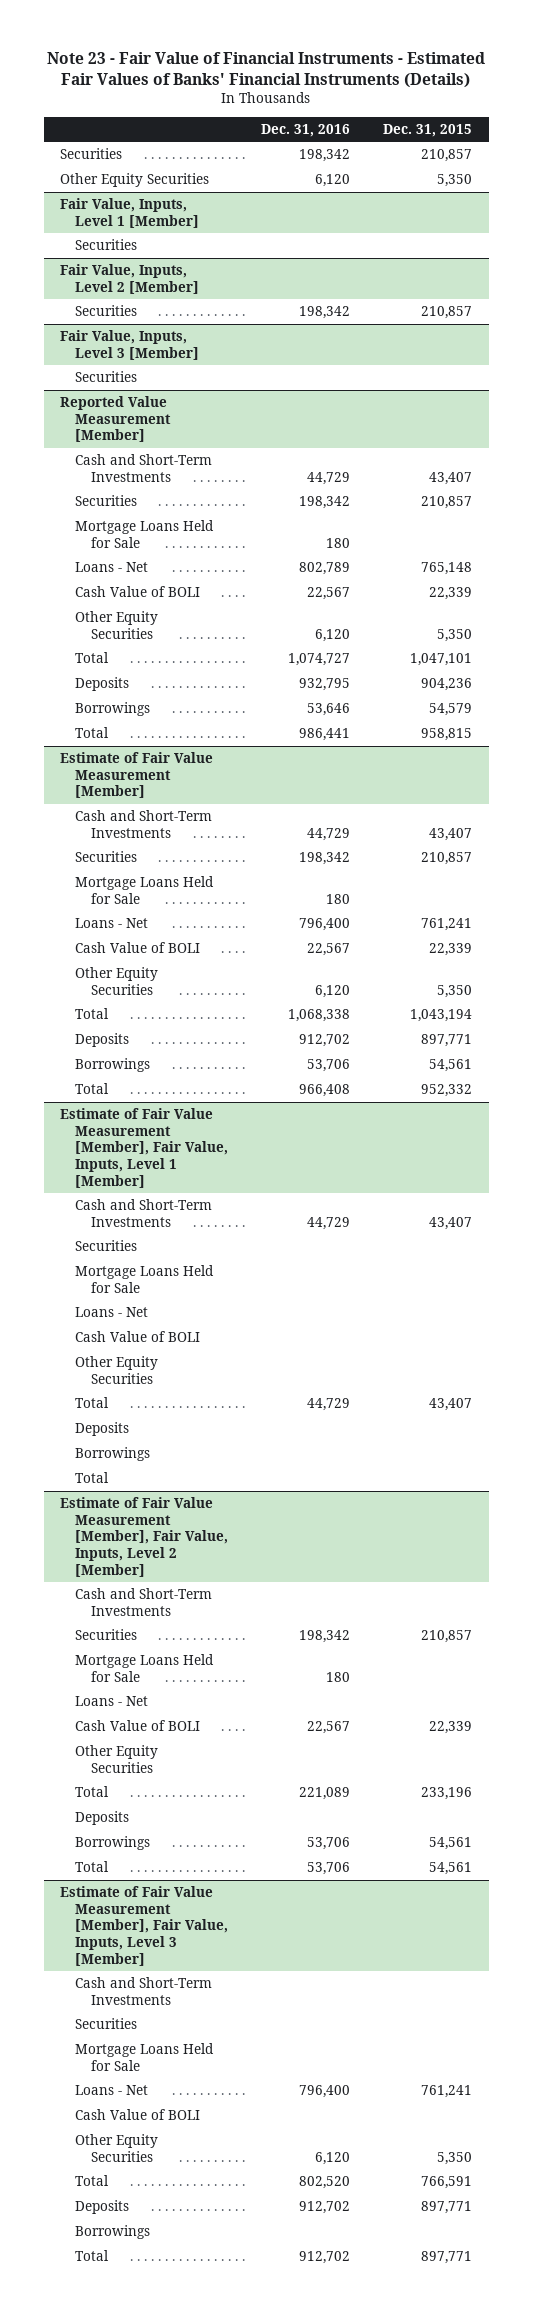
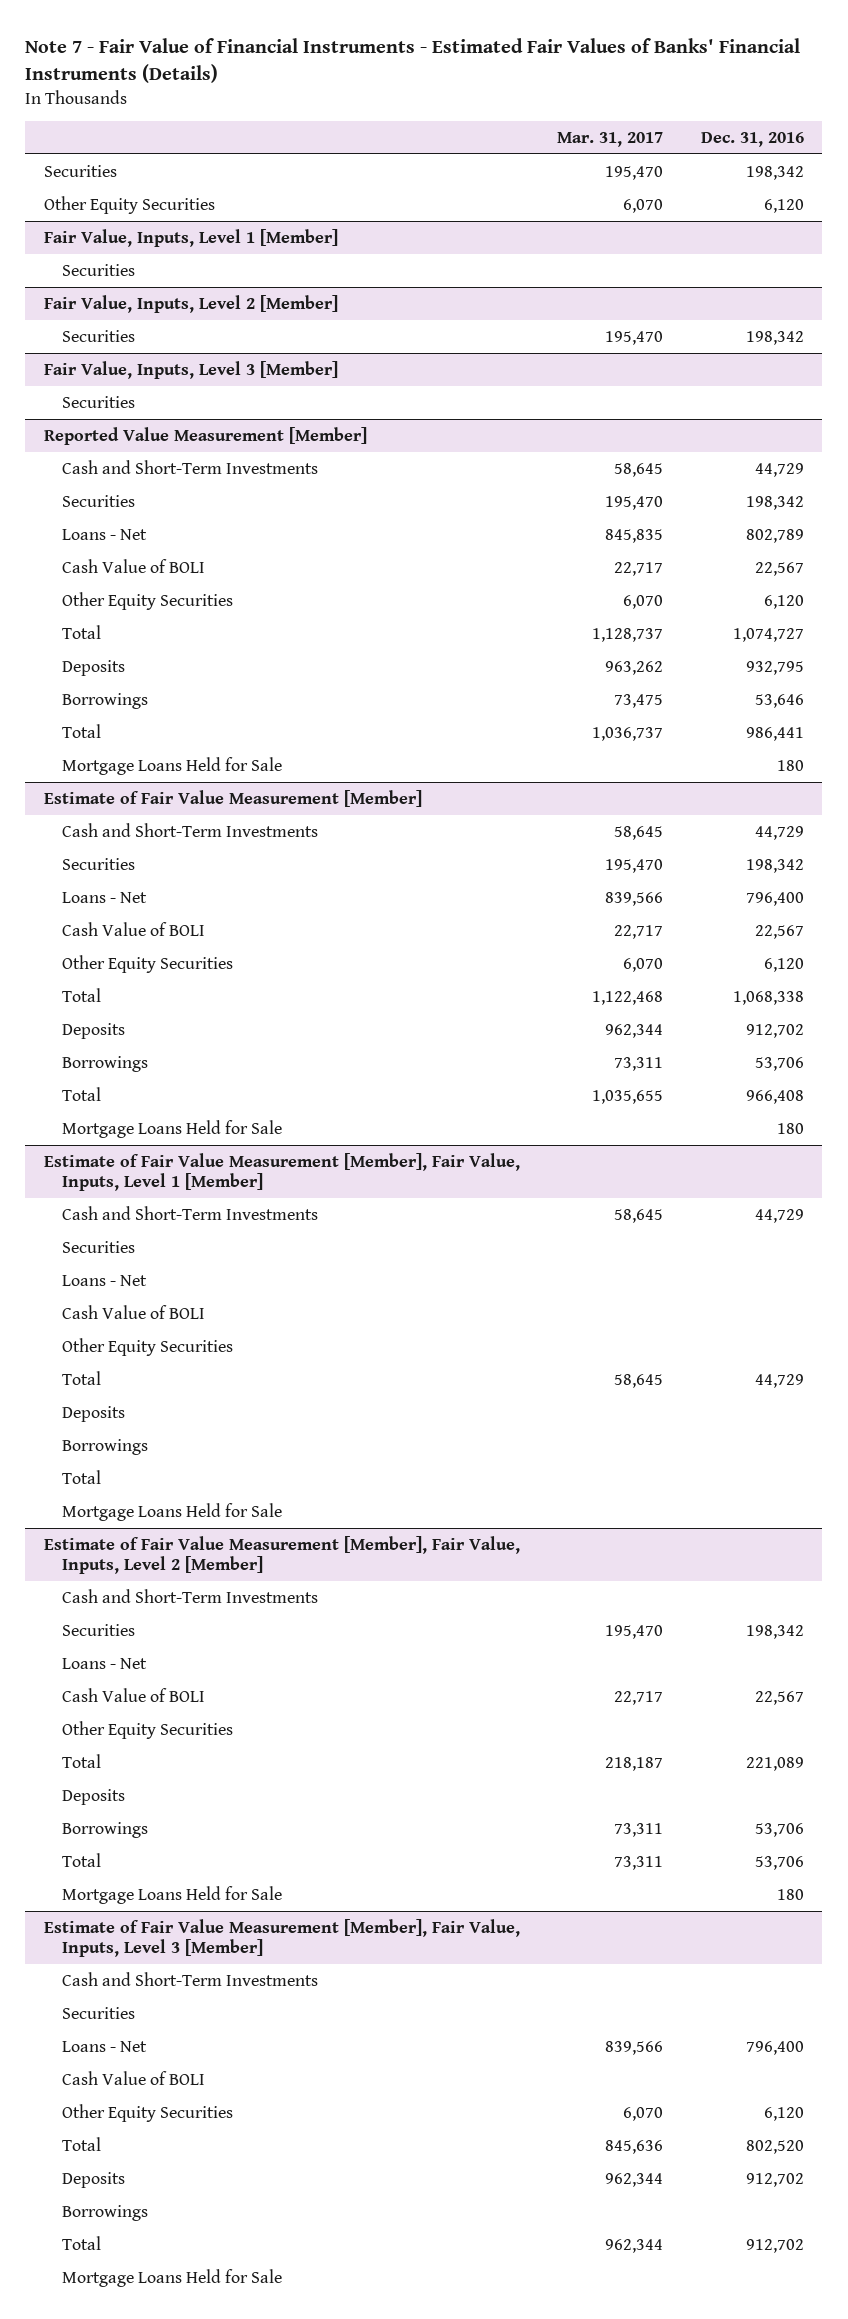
[47,52,486,89] Note 23 - Fair Value of Financial Instruments - Estimated Fair Values of Banks' Financial Instruments (Details) -> [25,37,801,83] Note 7 - Fair Value of Financial Instruments - Estimated Fair Values of Banks' Financial Instruments (Details)
[383,123,473,137] Dec. 31, 2015 -> none
none -> [557,131,664,147] Mar. 31, 2017
[75,520,215,548] Mortgage Loans Held for Sale -> [62,756,283,775] Mortgage Loans Held for Sale
[75,876,215,904] Mortgage Loans Held for Sale -> [62,1119,283,1138] Mortgage Loans Held for Sale
[75,1265,215,1293] Mortgage Loans Held for Sale -> [62,1502,283,1521] Mortgage Loans Held for Sale
[75,1654,215,1682] Mortgage Loans Held for Sale -> [62,1885,283,1904] Mortgage Loans Held for Sale
[75,2043,215,2071] Mortgage Loans Held for Sale -> [62,2268,283,2287] Mortgage Loans Held for Sale

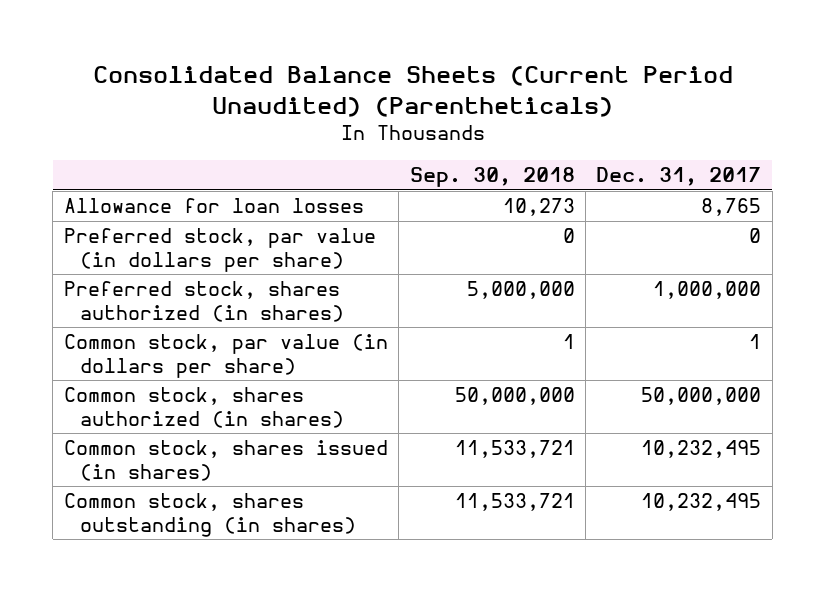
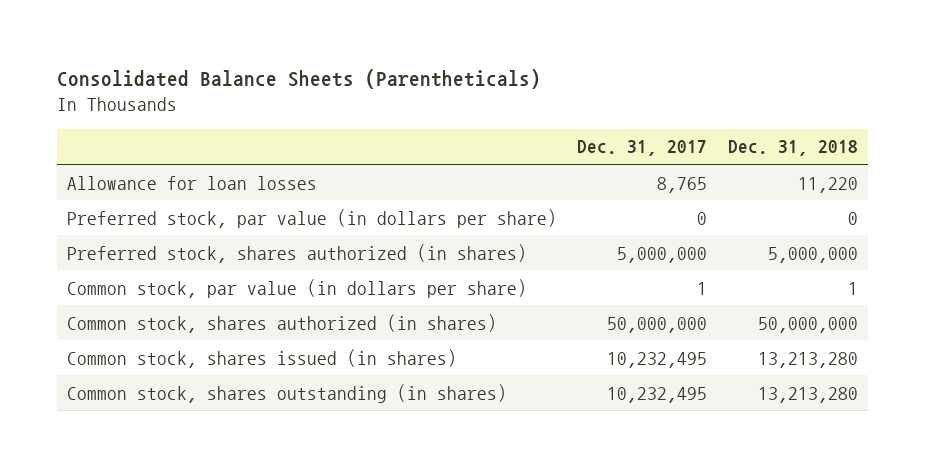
[92,66,733,117] Consolidated Balance Sheets (Current Period Unaudited) (Parentheticals) -> [56,69,541,90] Consolidated Balance Sheets (Parentheticals)
[409,167,575,188] Sep. 30, 2018 -> none
none -> [727,140,858,157] Dec. 31, 2018
[653,281,762,300] 1,000,000 -> [617,246,708,263] 5,000,000

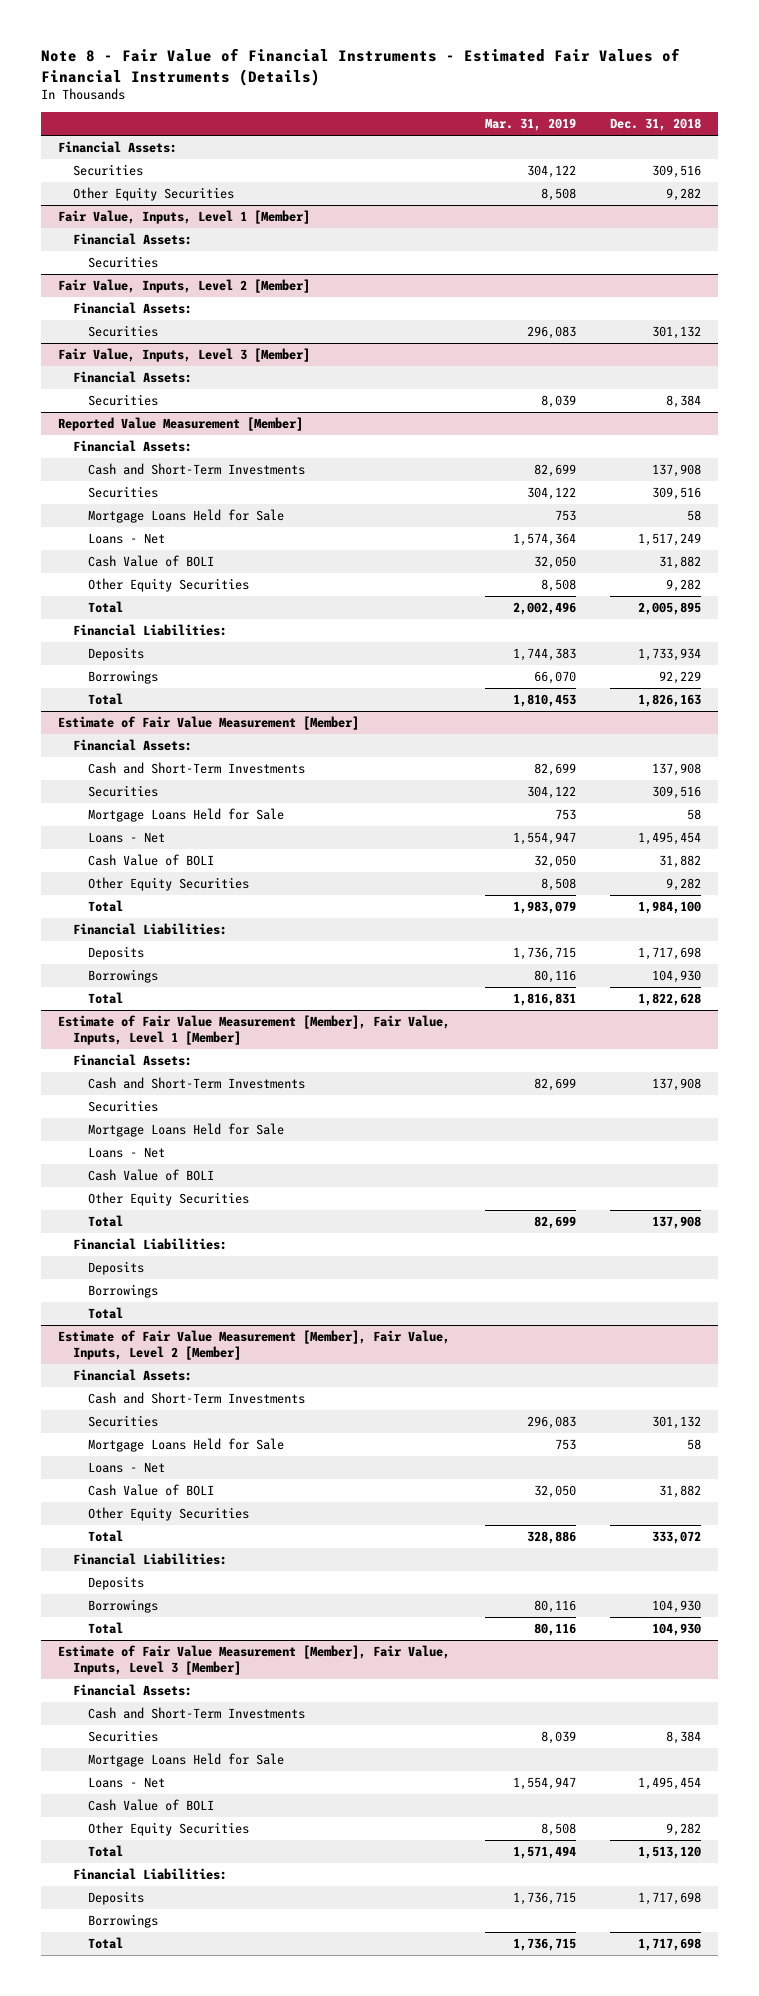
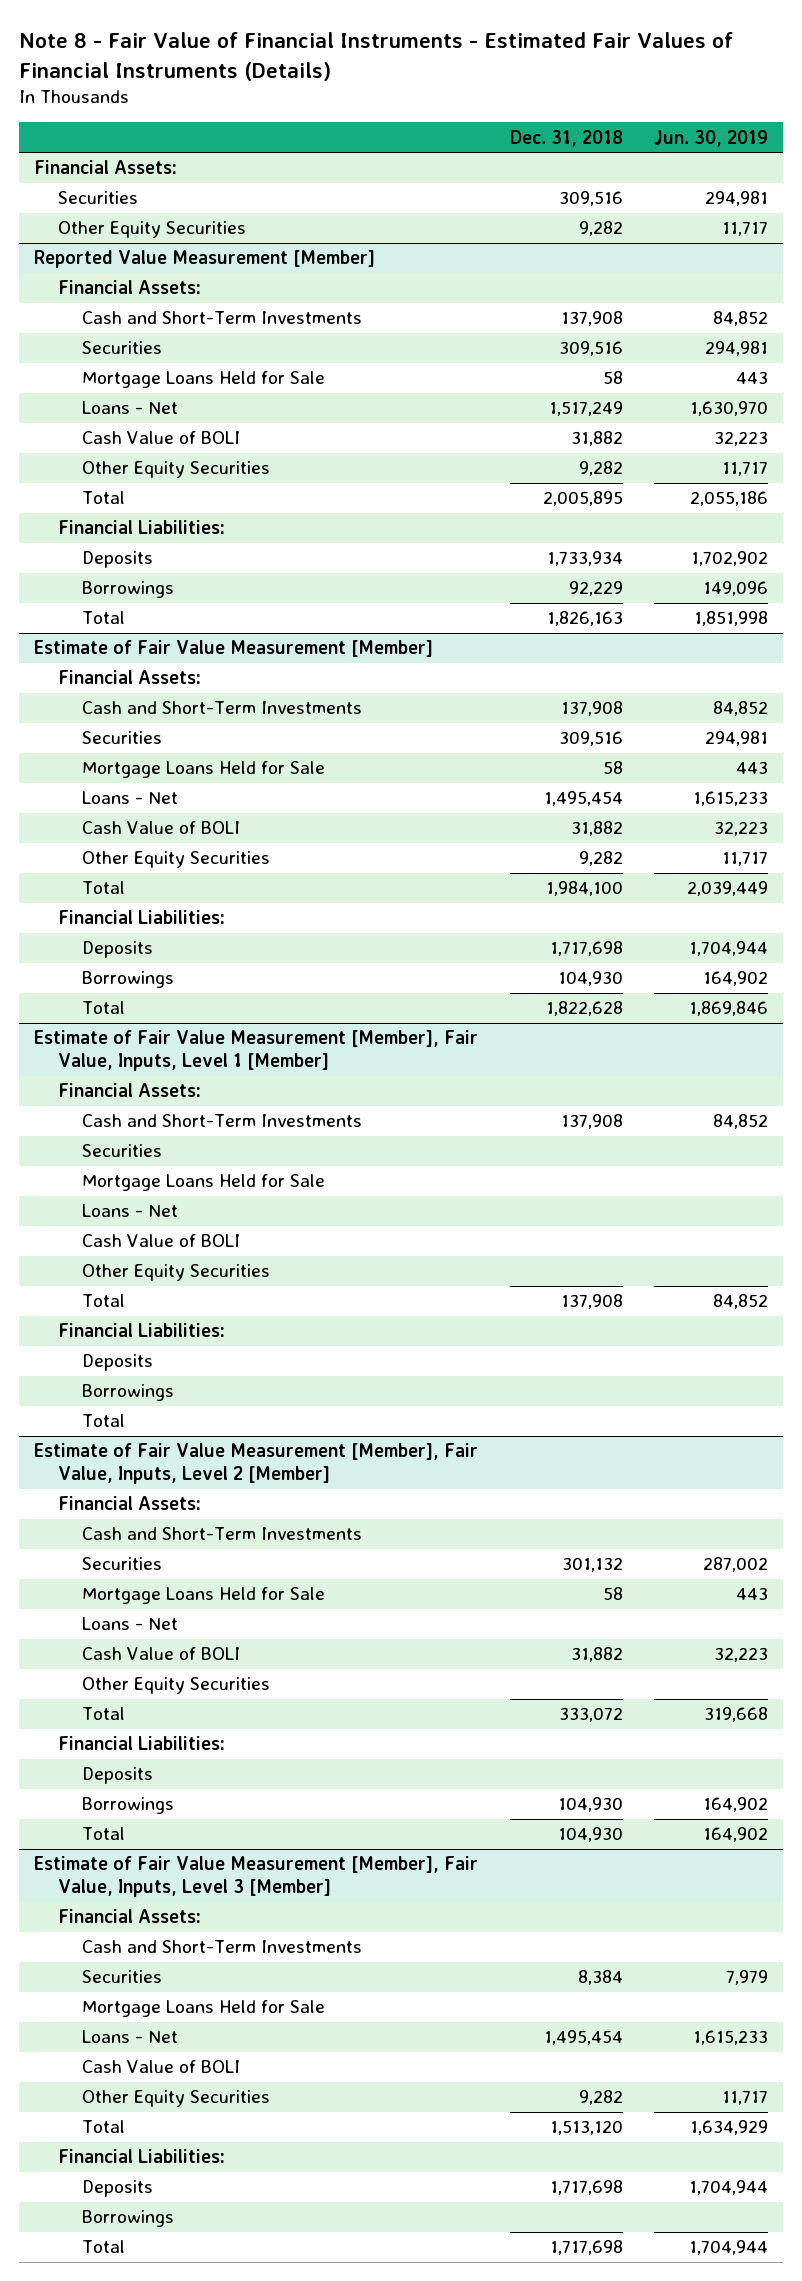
[484,118,576,132] Mar. 31, 2019 -> none
none -> [653,129,768,147] Jun. 30, 2019
[58,210,311,225] Fair Value, Inputs, Level 1 [Member] -> none
[73,233,193,246] Financial Assets: -> none
[88,256,159,269] Securities -> none
[58,279,311,294] Fair Value, Inputs, Level 2 [Member] -> none
[73,302,193,315] Financial Assets: -> none
[88,325,159,338] Securities -> none
[58,348,311,363] Fair Value, Inputs, Level 3 [Member] -> none
[73,371,193,384] Financial Assets: -> none
[88,394,159,407] Securities -> none

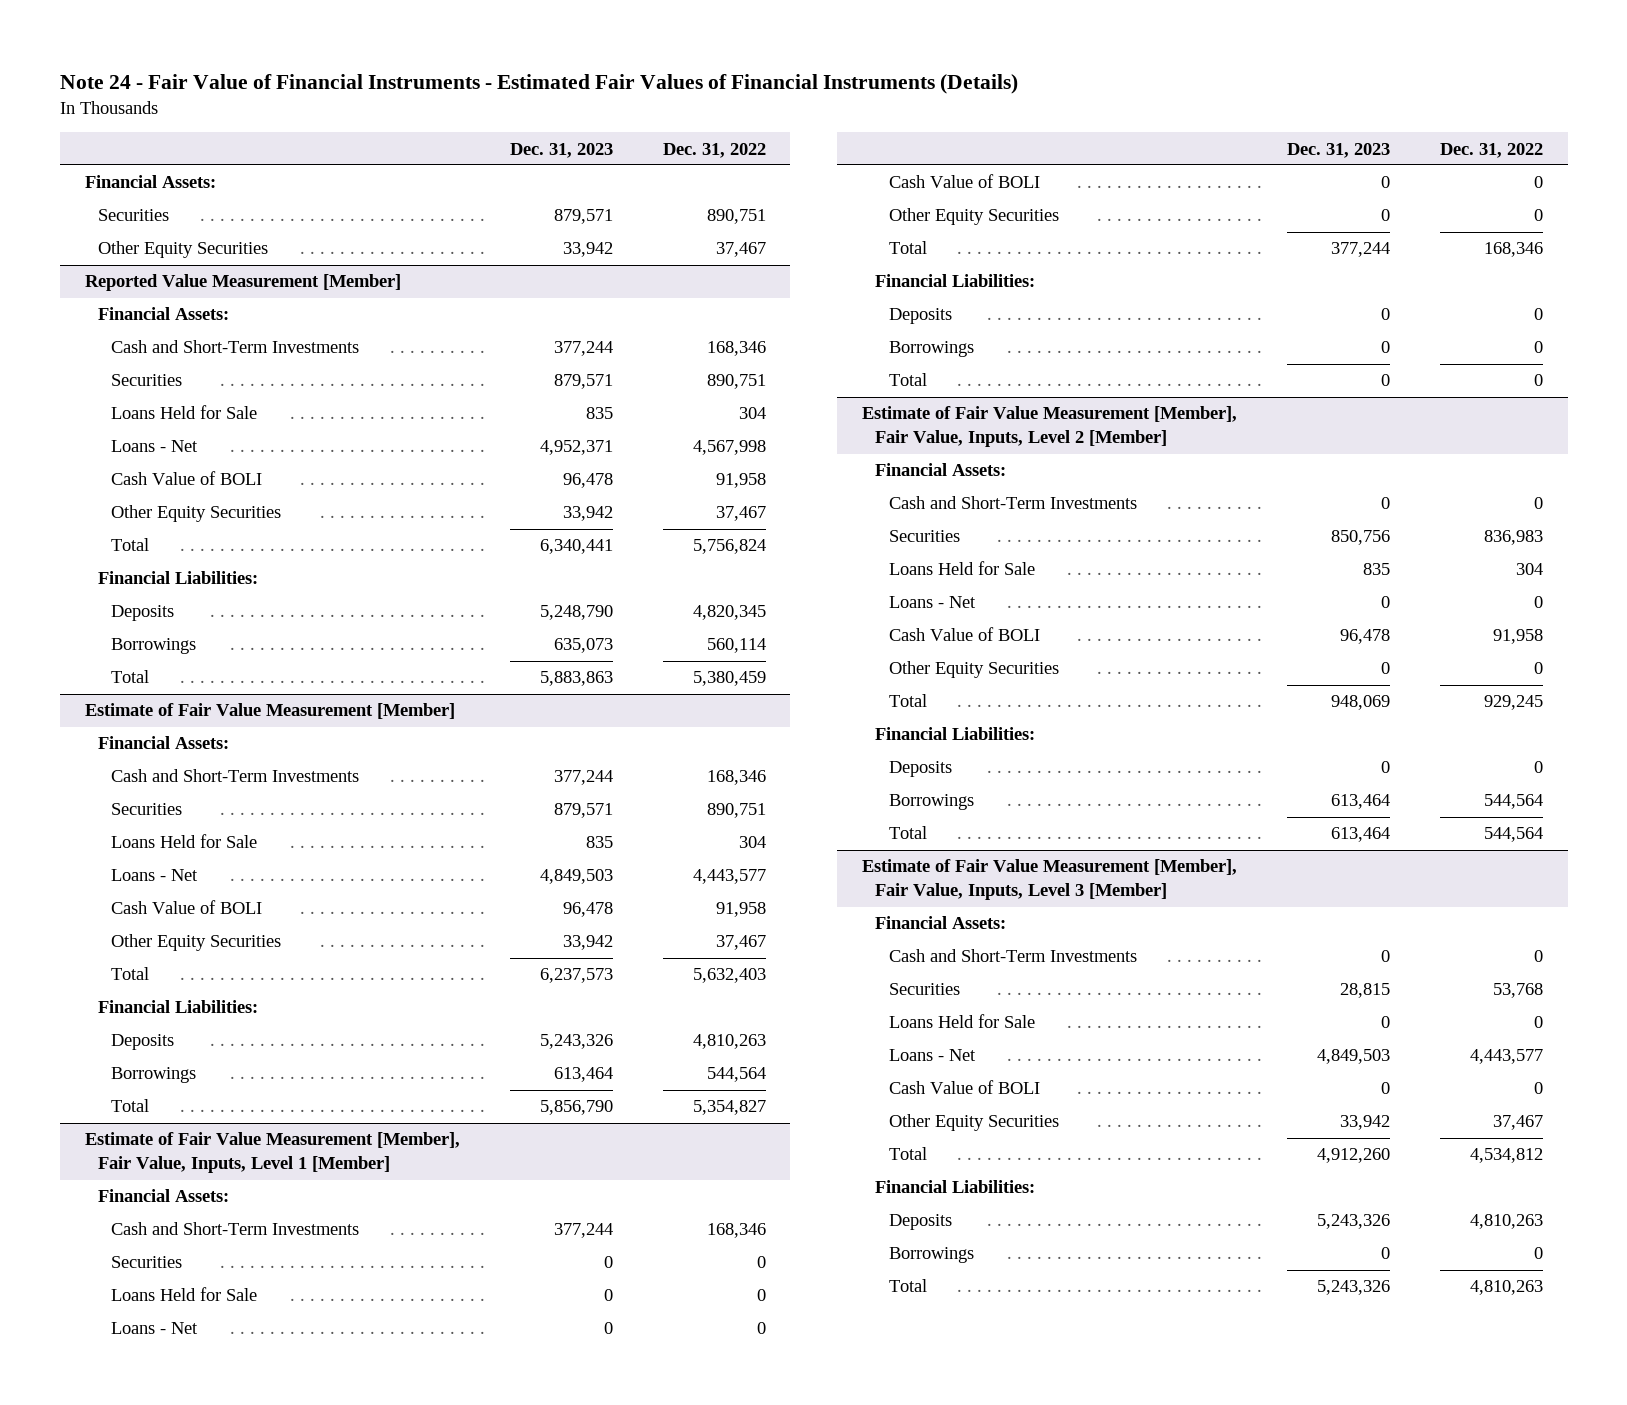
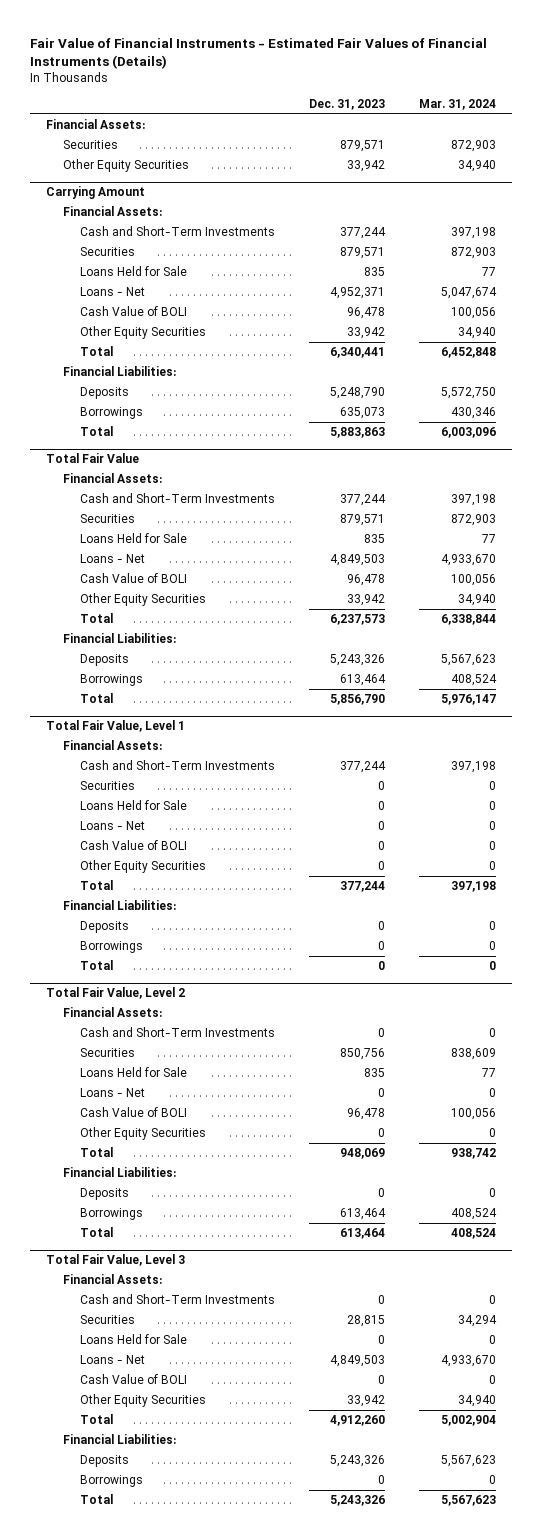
[59,73,1018,94] Note 24 - Fair Value of Financial Instruments - Estimated Fair Values of Financial Instruments (Details) -> [29,37,487,70] Fair Value of Financial Instruments - Estimated Fair Values of Financial Instruments (Details)
[662,142,766,158] Dec. 31, 2022 -> none
none -> [418,98,496,110] Mar. 31, 2024
[84,274,401,292] Reported Value Measurement [Member] -> [46,186,146,200] Carrying Amount
[84,703,455,720] Estimate of Fair Value Measurement [Member] -> [46,453,140,464] Total Fair Value
[84,1132,460,1174] Estimate of Fair Value Measurement [Member], Fair Value, Inputs, Level 1 [Member] -> none
none -> [46,720,186,733] Total Fair Value, Level 1
[861,406,1237,448] Estimate of Fair Value Measurement [Member], Fair Value, Inputs, Level 2 [Member] -> none
none -> [46,987,186,1000] Total Fair Value, Level 2
[861,859,1237,901] Estimate of Fair Value Measurement [Member], Fair Value, Inputs, Level 3 [Member] -> none
none -> [46,1254,186,1267] Total Fair Value, Level 3

